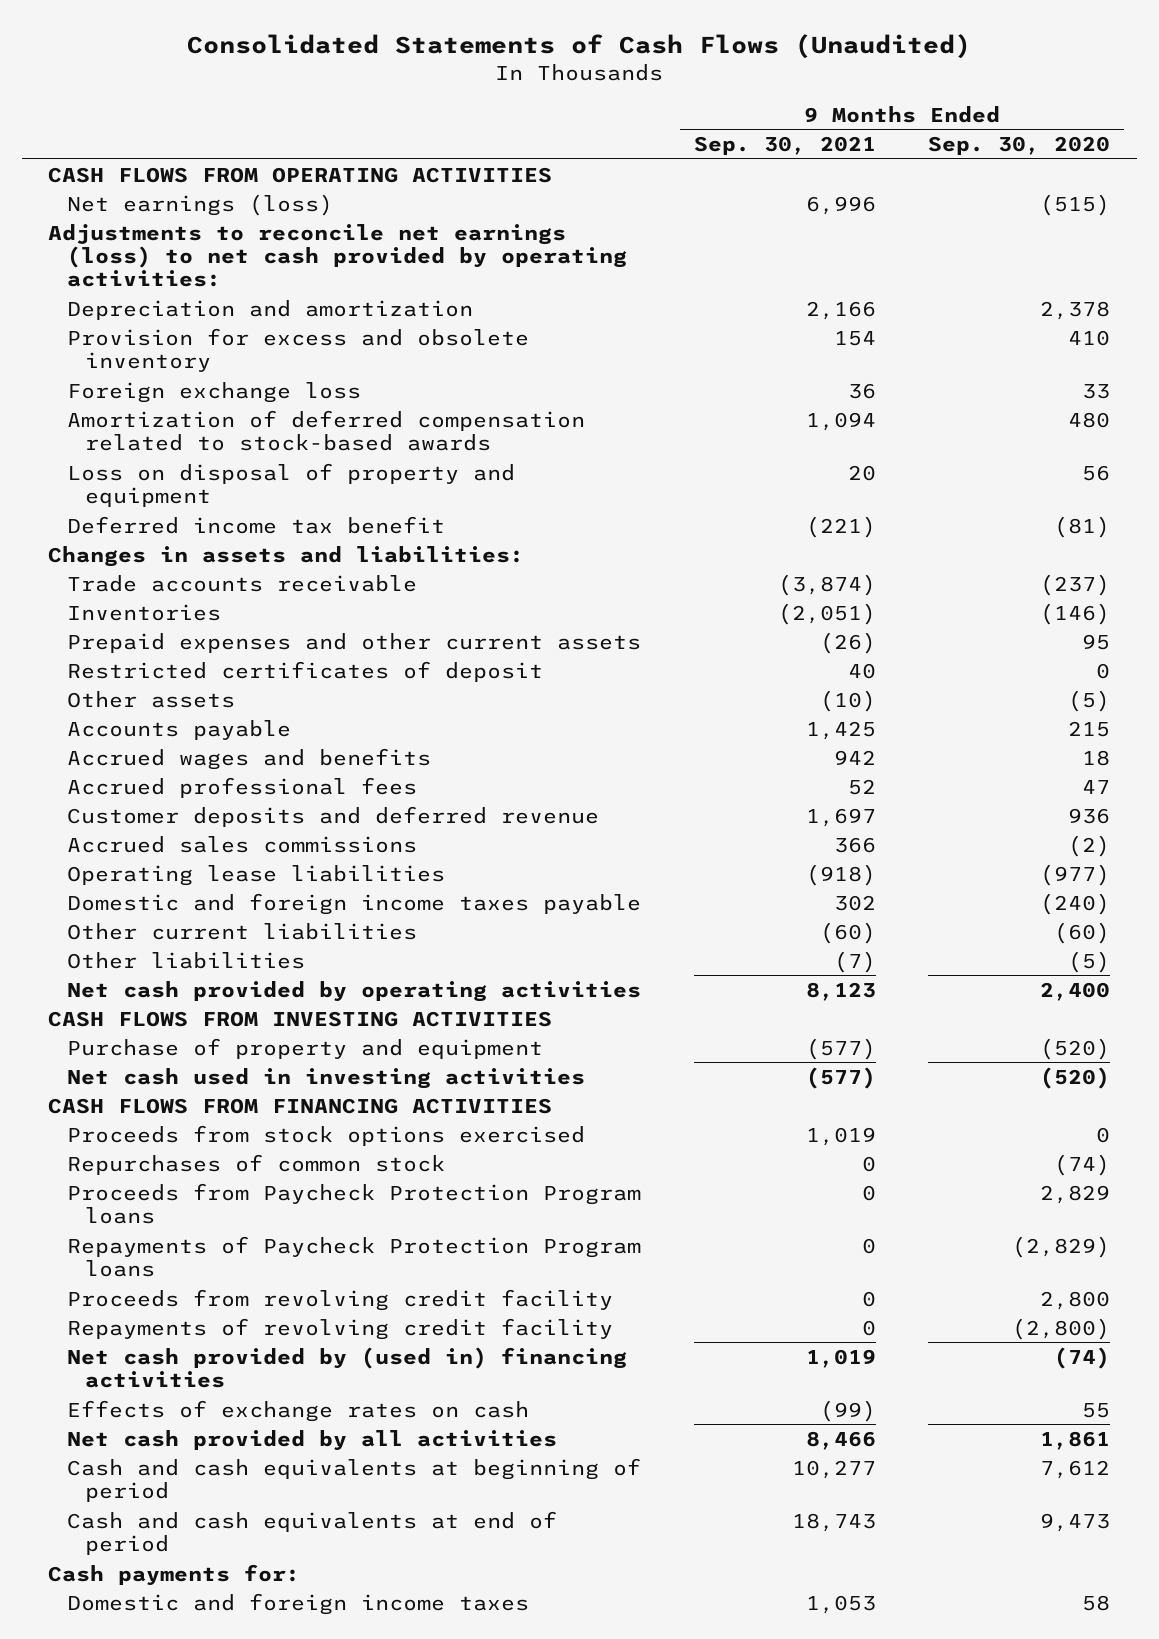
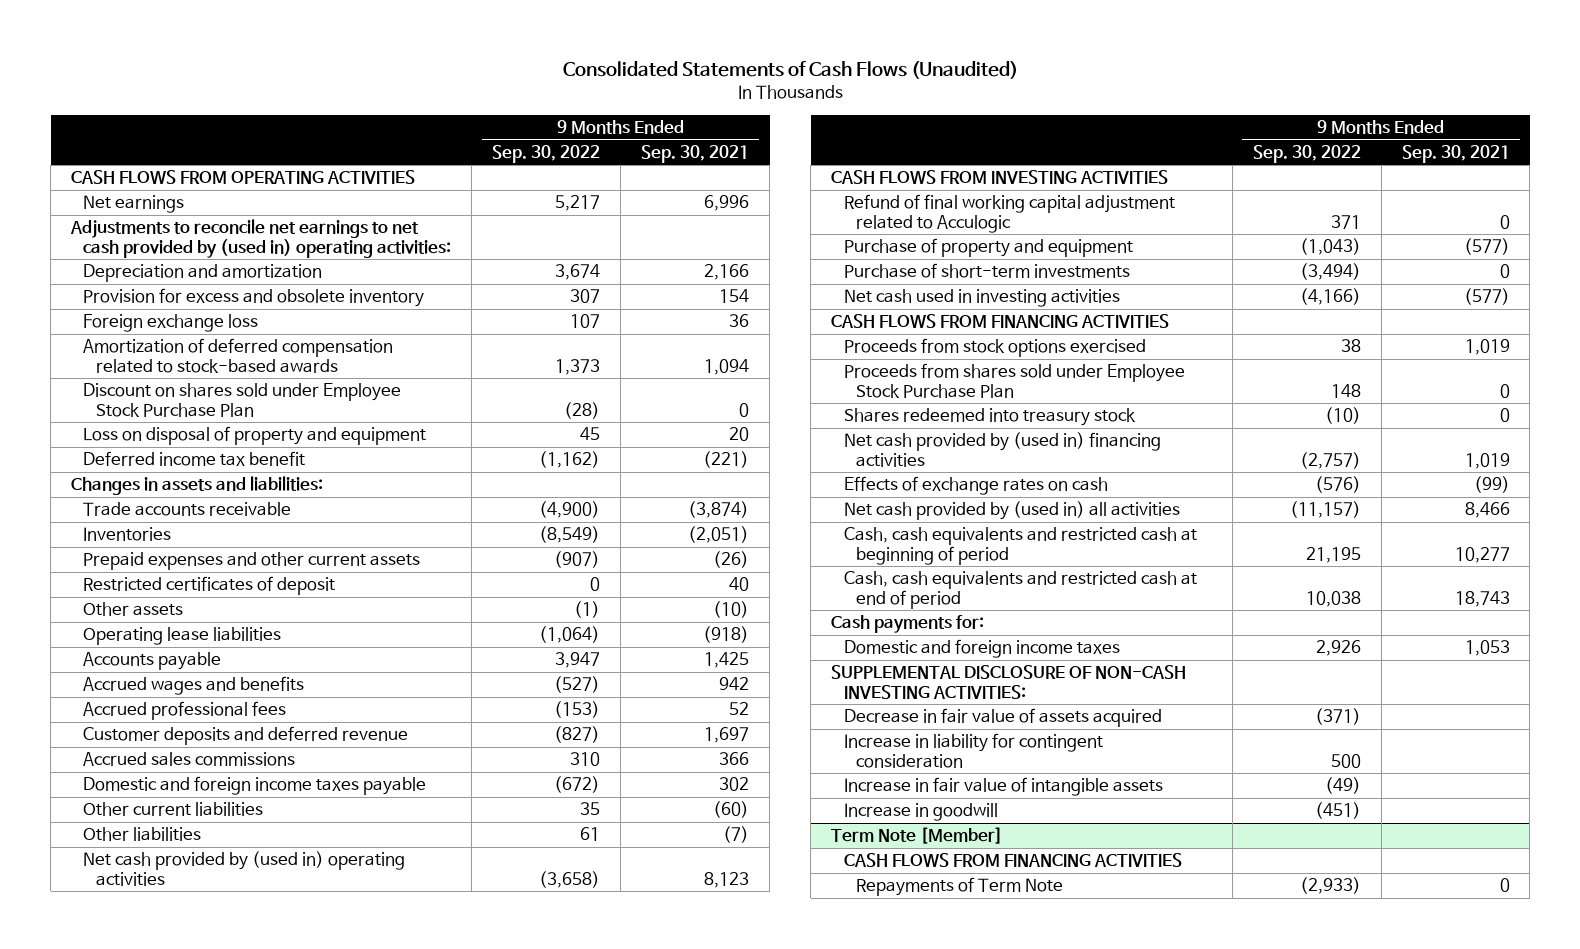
[928,136,1111,156] Sep. 30, 2020 -> none
none -> [492,144,601,163] Sep. 30, 2022
[66,193,333,216] Net earnings (loss) -> [83,195,185,214] Net earnings
[48,223,627,288] Adjustments to reconcile net earnings (loss) to net cash provided by operating activities: -> [69,219,452,259] Adjustments to reconcile net earnings to net cash provided by (used in) operating activities:
none -> [83,383,402,418] Discount on shares sold under Employee Stock Purchase Plan
[66,864,445,886] Operating lease liabilities -> [83,627,282,646] Operating lease liabilities
[66,980,641,1002] Net cash provided by operating activities -> [83,851,406,887] Net cash provided by (used in) operating activities
none -> [843,194,1175,234] Refund of final working capital adjustment related to Acculogic
none -> [843,263,1130,279] Purchase of short-term investments
[66,1153,445,1175] Repurchases of common stock -> none
[66,1182,641,1225] Proceeds from Paycheck Protection Program loans -> none
[66,1235,641,1278] Repayments of Paycheck Protection Program loans -> none
[66,1288,613,1311] Proceeds from revolving credit facility -> none
[66,1317,613,1340] Repayments of revolving credit facility -> none
none -> [843,363,1185,399] Proceeds from shares sold under Employee Stock Purchase Plan
none -> [843,408,1136,427] Shares redeemed into treasury stock
[66,1429,557,1451] Net cash provided by all activities -> [843,501,1180,521] Net cash provided by (used in) all activities
[66,1457,641,1503] Cash and cash equivalents at beginning of period -> [843,527,1197,566] Cash, cash equivalents and restricted cash at beginning of period
[66,1510,557,1556] Cash and cash equivalents at end of period -> [843,571,1197,610] Cash, cash equivalents and restricted cash at end of period
none -> [831,665,1187,700] SUPPLEMENTAL DISCLOSURE OF NON-CASH INVESTING ACTIVITIES:
none -> [843,708,1162,728] Decrease in fair value of assets acquired
none -> [843,733,1103,769] Increase in liability for contingent consideration
none -> [843,777,1163,797] Increase in fair value of intangible assets
none -> [843,803,998,822] Increase in goodwill
none -> [831,827,1004,845] Term Note [Member]
none -> [843,853,1182,868] CASH FLOWS FROM FINANCING ACTIVITIES
none -> [856,877,1064,897] Repayments of Term Note

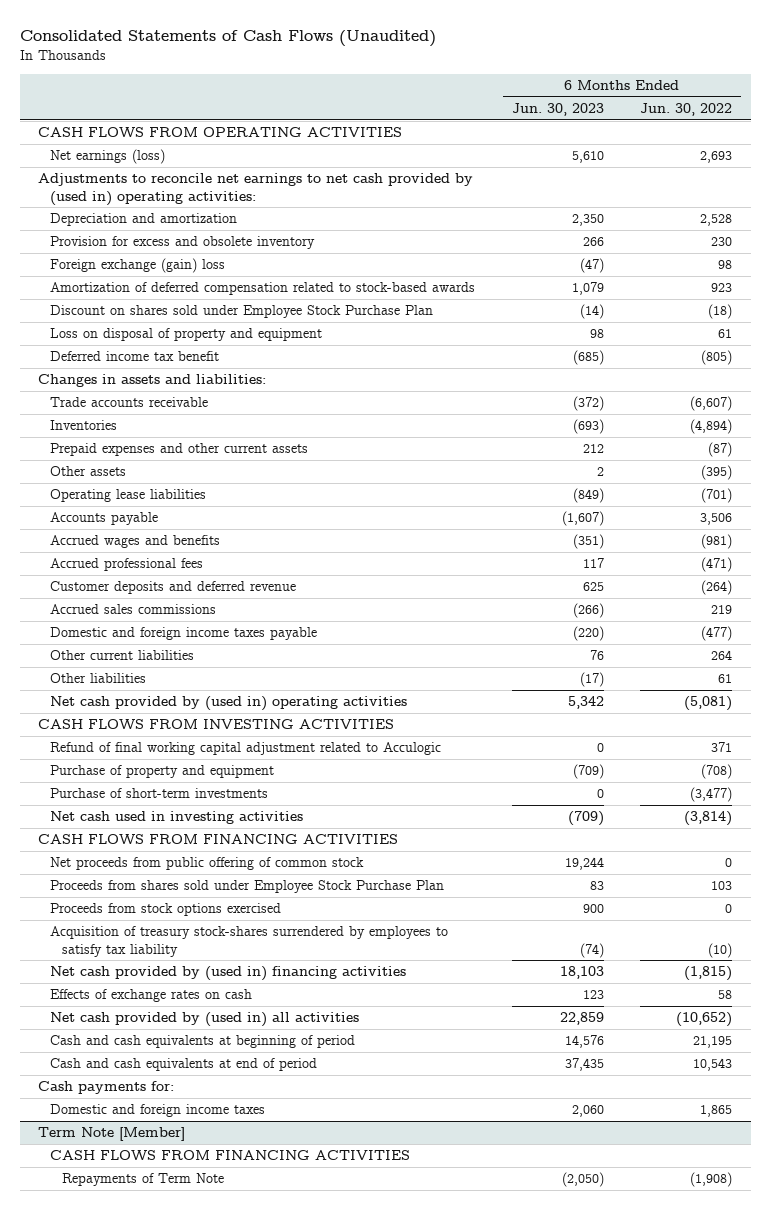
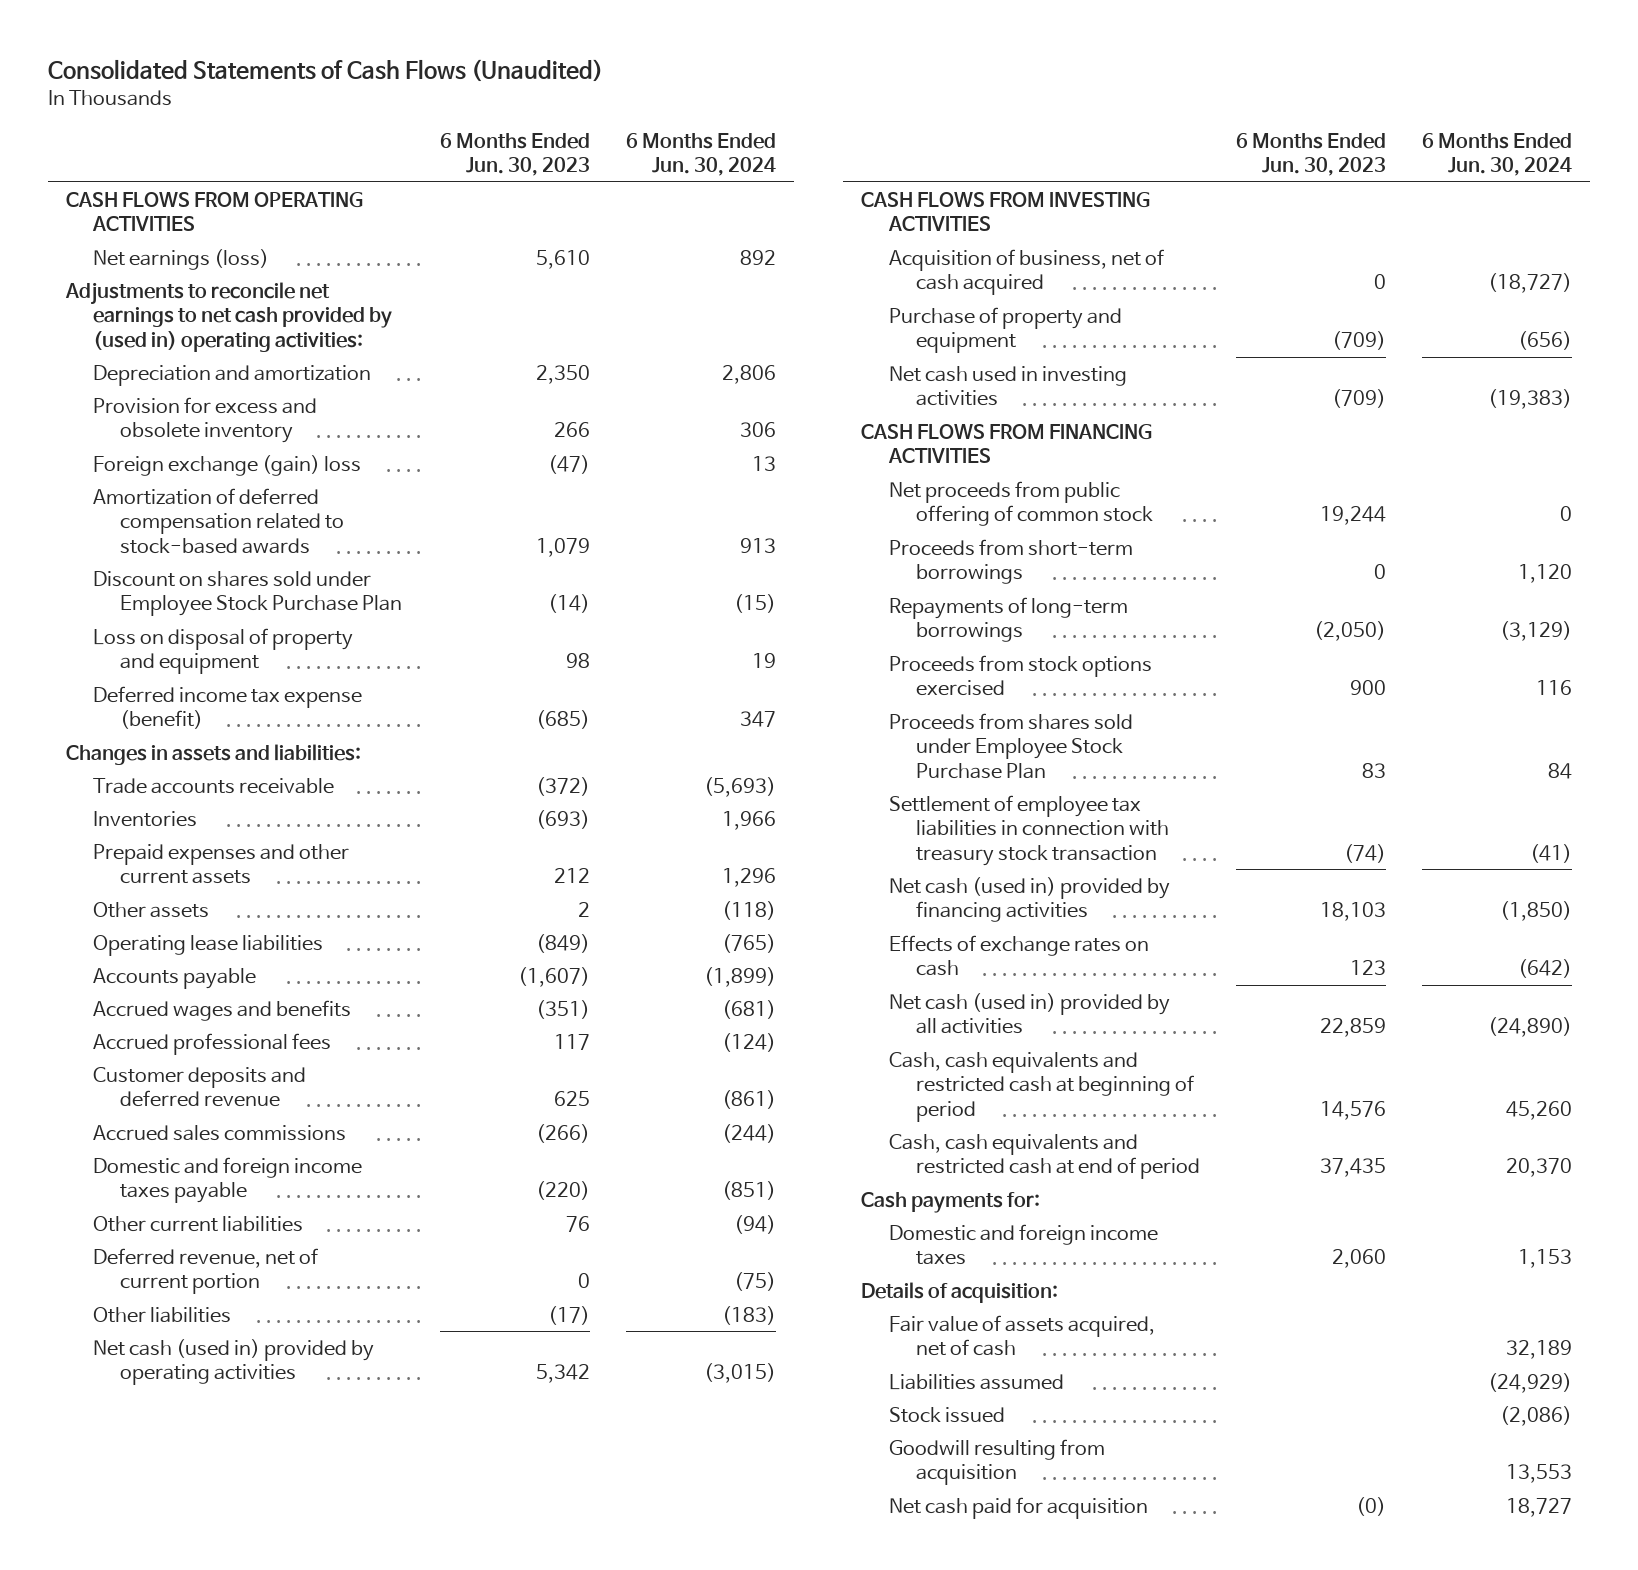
[640,102,733,116] Jun. 30, 2022 -> none
none -> [626,132,777,177] 6 Months Ended Jun. 30, 2024
[50,351,220,362] Deferred income tax benefit -> [93,685,363,730] Deferred income tax expense (benefit)
none -> [93,1247,319,1295] Deferred revenue, net of current portion
[50,696,408,712] Net cash provided by (used in) operating activities -> [93,1338,375,1386] Net cash (used in) provided by operating activities
[50,742,442,756] Refund of final working capital adjustment related to Acculogic -> none
none -> [888,248,1164,296] Acquisition of business, net of cash acquired
[50,788,269,799] Purchase of short-term investments -> none
none -> [888,538,1133,585] Proceeds from short-term borrowings
none -> [888,596,1128,643] Repayments of long-term borrowings
[50,880,445,894] Proceeds from shares sold under Employee Stock Purchase Plan -> [888,712,1133,779] Proceeds from shares sold under Employee Stock Purchase Plan
[50,926,449,957] Acquisition of treasury stock-shares surrendered by employees to satisfy tax liability -> [888,794,1170,866] Settlement of employee tax liabilities in connection with treasury stock transaction
[50,966,407,982] Net cash provided by (used in) financing activities -> [888,876,1170,923] Net cash (used in) provided by financing activities
[50,1012,360,1028] Net cash provided by (used in) all activities -> [888,992,1170,1035] Net cash (used in) provided by all activities
[50,1035,356,1049] Cash and cash equivalents at beginning of period -> [888,1051,1195,1122] Cash, cash equivalents and restricted cash at beginning of period
[50,1058,318,1072] Cash and cash equivalents at end of period -> [888,1133,1201,1180] Cash, cash equivalents and restricted cash at end of period
[38,1127,186,1142] Term Note [Member] -> none
[50,1150,411,1161] CASH FLOWS FROM FINANCING ACTIVITIES -> none
[61,1173,224,1187] Repayments of Term Note -> none
none -> [861,1281,1059,1303] Details of acquisition:
none -> [888,1314,1155,1357] Fair value of assets acquired, net of cash
none -> [888,1373,1064,1390] Liabilities assumed
none -> [888,1406,1005,1423] Stock issued
none -> [888,1438,1105,1486] Goodwill resulting from acquisition
none -> [888,1496,1148,1519] Net cash paid for acquisition

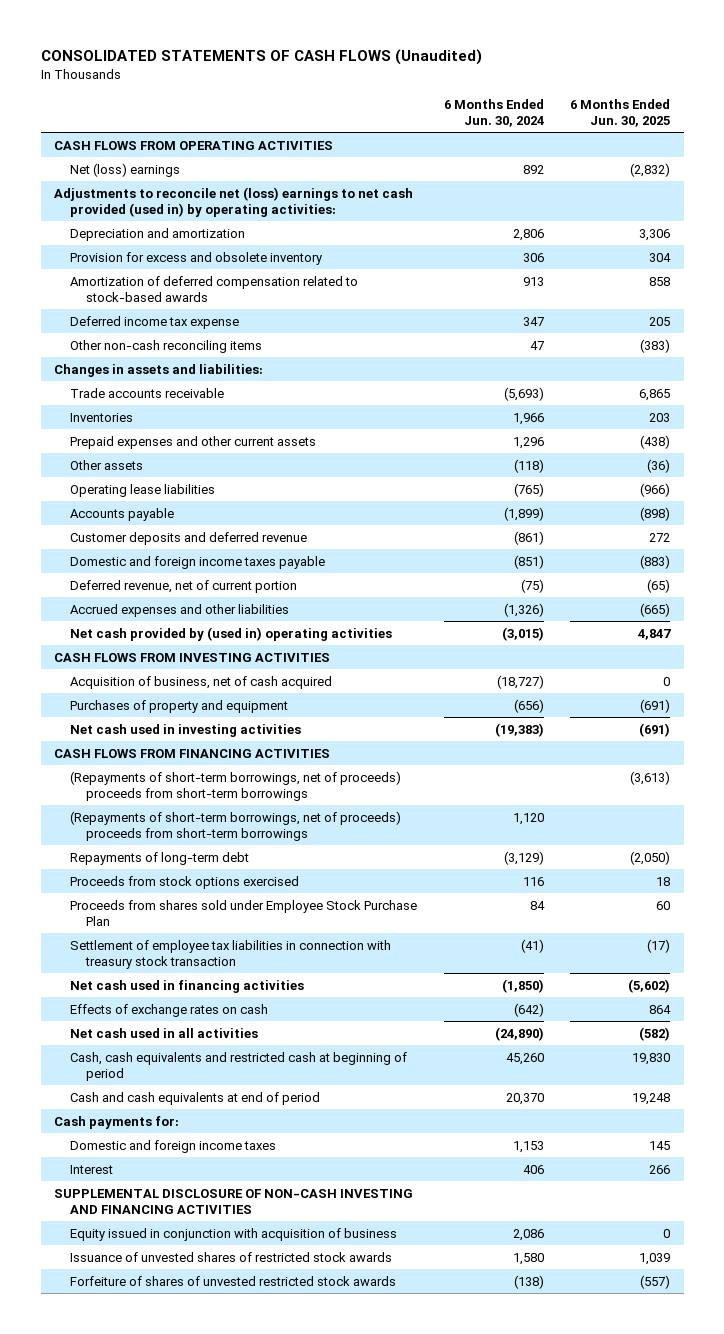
[47,59,603,83] Consolidated Statements of Cash Flows (Unaudited) -> [40,49,482,66] CONSOLIDATED STATEMENTS OF CASH FLOWS (Unaudited)
[440,132,591,177] 6 Months Ended Jun. 30, 2023 -> none
none -> [570,98,671,128] 6 Months Ended Jun. 30, 2025
[93,248,270,270] Net earnings (loss) -> [70,162,181,177] Net (loss) earnings
[64,281,393,352] Adjustments to reconcile net earnings to net cash provided by (used in) operating activities: -> [53,186,413,217] Adjustments to reconcile net (loss) earnings to net cash provided (used in) by operating activities:
[93,454,362,476] Foreign exchange (gain) loss -> none
[93,570,403,617] Discount on shares sold under Employee Stock Purchase Plan -> none
[93,627,354,675] Loss on disposal of property and equipment -> none
[93,685,363,730] Deferred income tax expense (benefit) -> [70,315,240,329] Deferred income tax expense
none -> [70,339,263,353] Other non-cash reconciling items
[93,999,352,1021] Accrued wages and benefits -> none
[93,1032,332,1055] Accrued professional fees -> none
[93,1124,347,1141] Accrued sales commissions -> none
[93,1215,304,1232] Other current liabilities -> none
[93,1306,232,1323] Other liabilities -> [70,603,290,617] Accrued expenses and other liabilities
[722,1305,777,1325] (183) -> [503,602,544,617] (1,326)
[93,1338,375,1386] Net cash (used in) provided by operating activities -> [70,626,393,641] Net cash provided by (used in) operating activities
[888,306,1122,354] Purchase of property and equipment -> [70,699,289,713] Purchases of property and equipment
[888,480,1154,527] Net proceeds from public offering of common stock -> none
none -> [70,770,402,801] (Repayments of short-term borrowings, net of proceeds) proceeds from short-term borrowings
[888,538,1133,585] Proceeds from short-term borrowings -> [70,810,402,841] (Repayments of short-term borrowings, net of proceeds) proceeds from short-term borrowings
[888,596,1128,643] Repayments of long-term borrowings -> [70,851,250,865] Repayments of long-term debt
[888,876,1170,923] Net cash (used in) provided by financing activities -> [70,979,305,993] Net cash used in financing activities
[888,992,1170,1035] Net cash (used in) provided by all activities -> [70,1027,259,1038] Net cash used in all activities
[888,1133,1201,1180] Cash, cash equivalents and restricted cash at end of period -> [70,1091,321,1105] Cash and cash equivalents at end of period
[861,1281,1059,1303] Details of acquisition: -> none
[888,1314,1155,1357] Fair value of assets acquired, net of cash -> none
[888,1373,1064,1390] Liabilities assumed -> none
[888,1406,1005,1423] Stock issued -> none
[888,1438,1105,1486] Goodwill resulting from acquisition -> none
[888,1496,1148,1519] Net cash paid for acquisition -> none
none -> [70,1164,114,1174] Interest
none -> [53,1188,413,1214] SUPPLEMENTAL DISCLOSURE OF NON-CASH INVESTING AND FINANCING ACTIVITIES
none -> [70,1227,398,1241] Equity issued in conjunction with acquisition of business
none -> [70,1251,393,1262] Issuance of unvested shares of restricted stock awards
none -> [70,1275,397,1286] Forfeiture of shares of unvested restricted stock awards

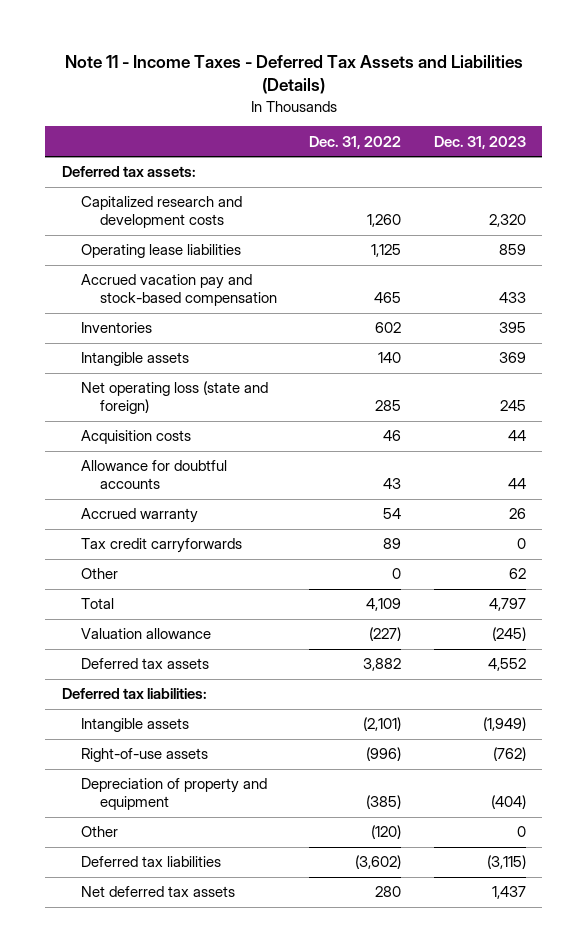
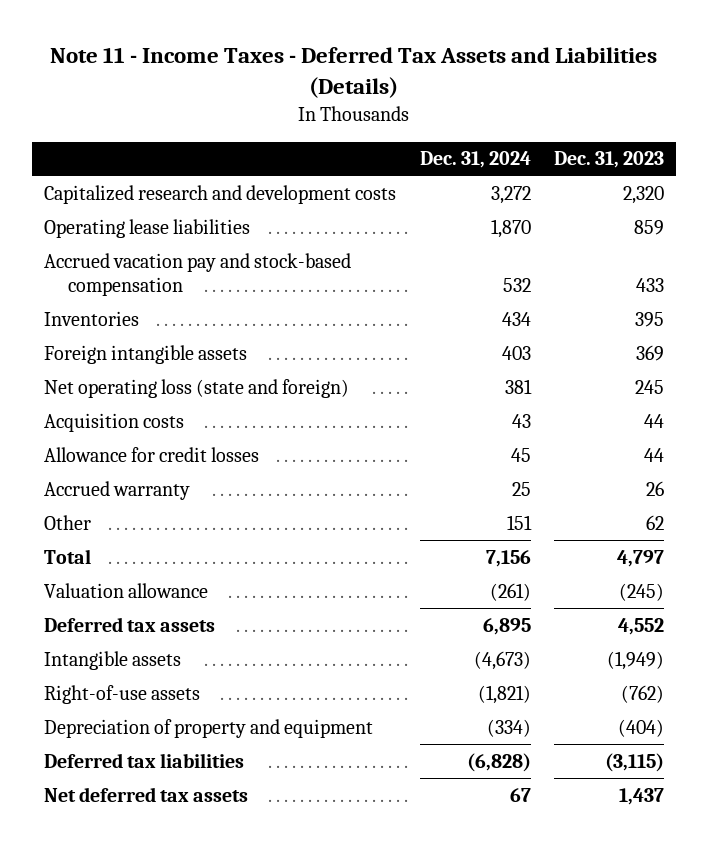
[309,135,402,149] Dec. 31, 2022 -> none
none -> [419,151,531,169] Dec. 31, 2024
[61,166,196,178] Deferred tax assets: -> none
[80,352,189,367] Intangible assets -> [43,344,247,364] Foreign intangible assets
[80,460,227,490] Allowance for doubtful accounts -> [43,446,259,462] Allowance for credit losses
[80,538,242,554] Tax credit carryforwards -> none
[61,688,207,700] Deferred tax liabilities: -> none
[80,826,118,838] Other -> none

